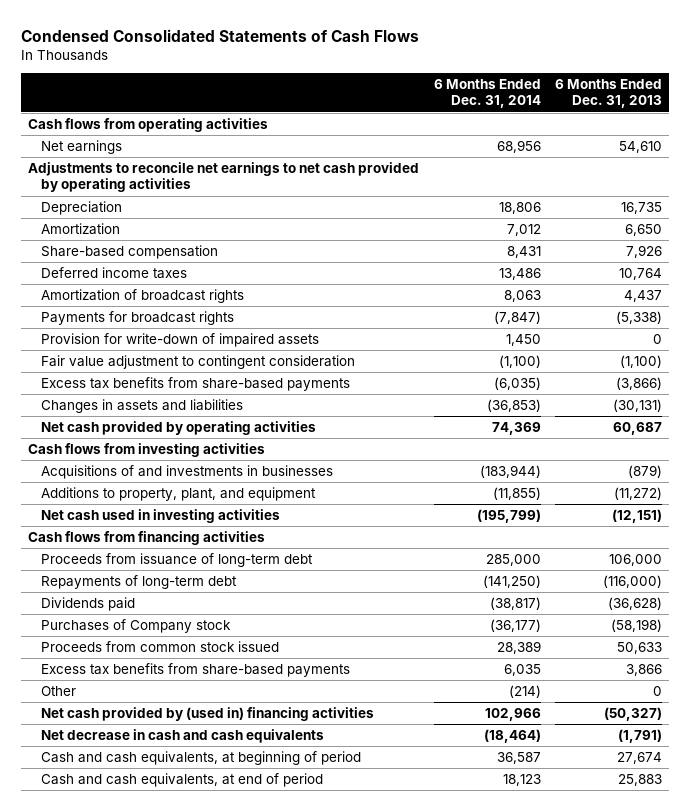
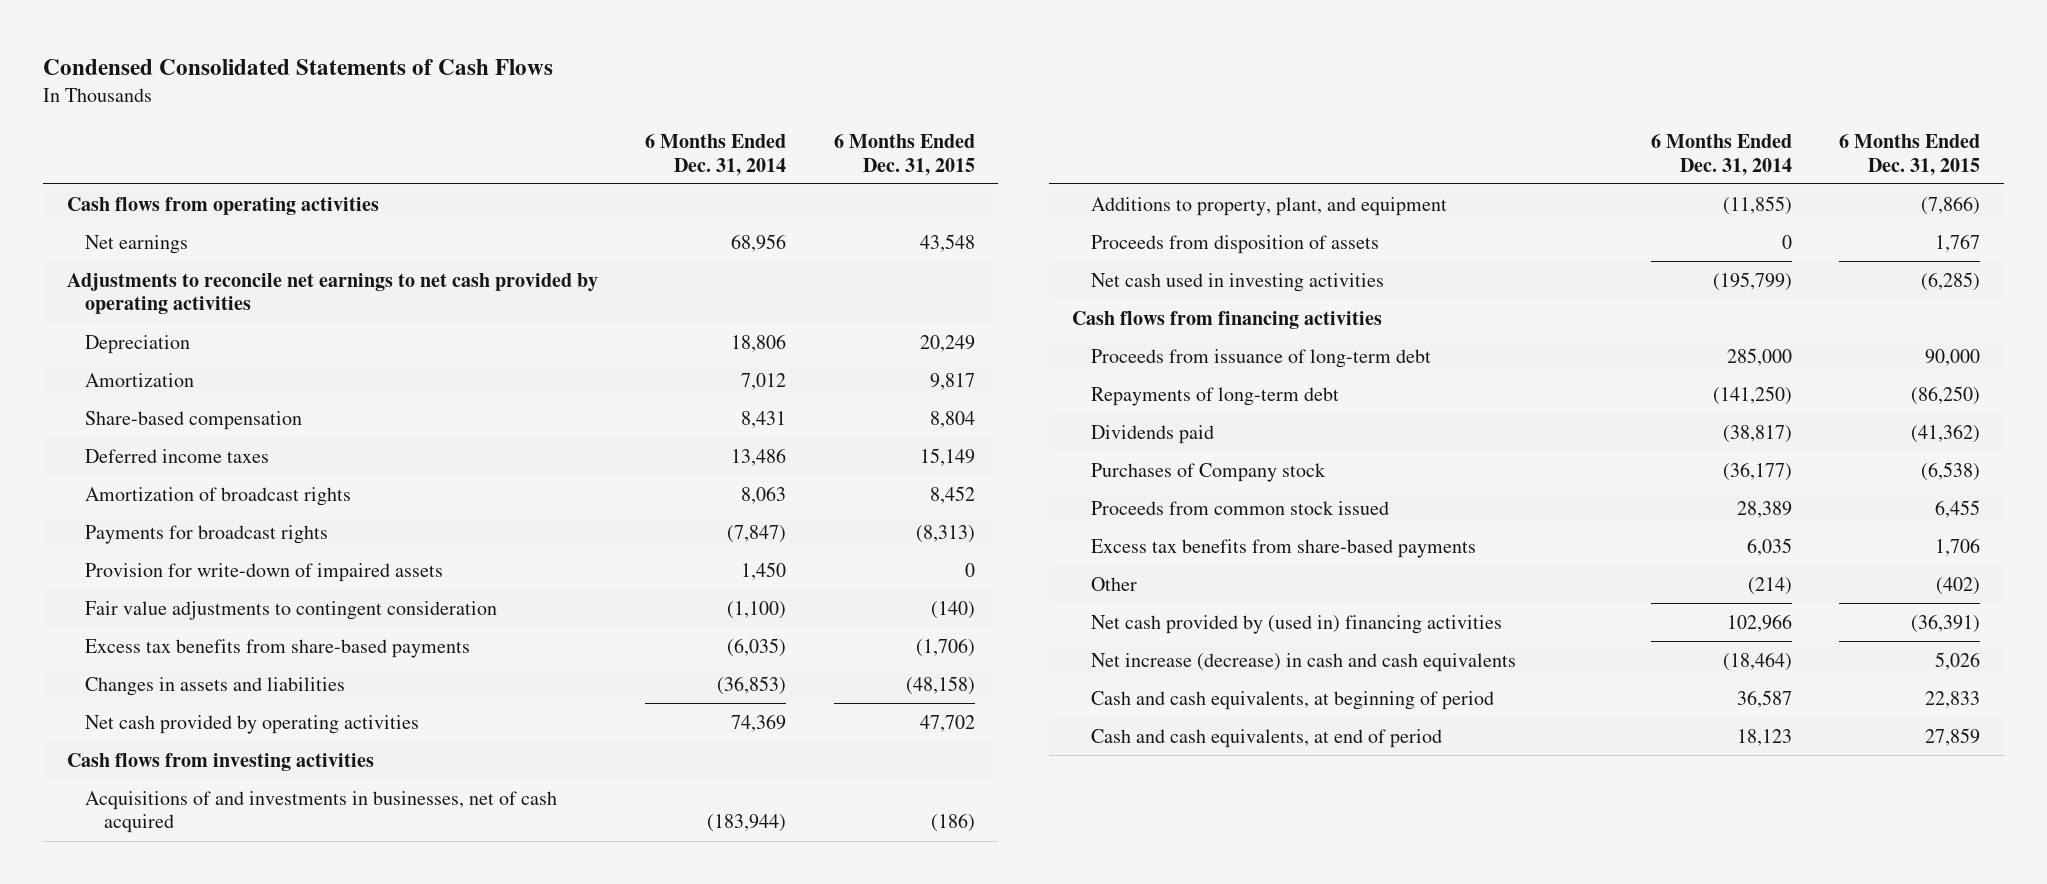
[555,78,663,109] 6 Months Ended Dec. 31, 2013 -> none
none -> [833,133,975,176] 6 Months Ended Dec. 31, 2015
[41,354,356,369] Fair value adjustment to contingent consideration -> [85,600,498,620] Fair value adjustments to contingent consideration
[41,464,334,479] Acquisitions of and investments in businesses -> [85,790,558,834] Acquisitions of and investments in businesses, net of cash acquired
none -> [1090,234,1379,254] Proceeds from disposition of assets
[41,728,325,743] Net decrease in cash and cash equivalents -> [1090,652,1516,672] Net increase (decrease) in cash and cash equivalents

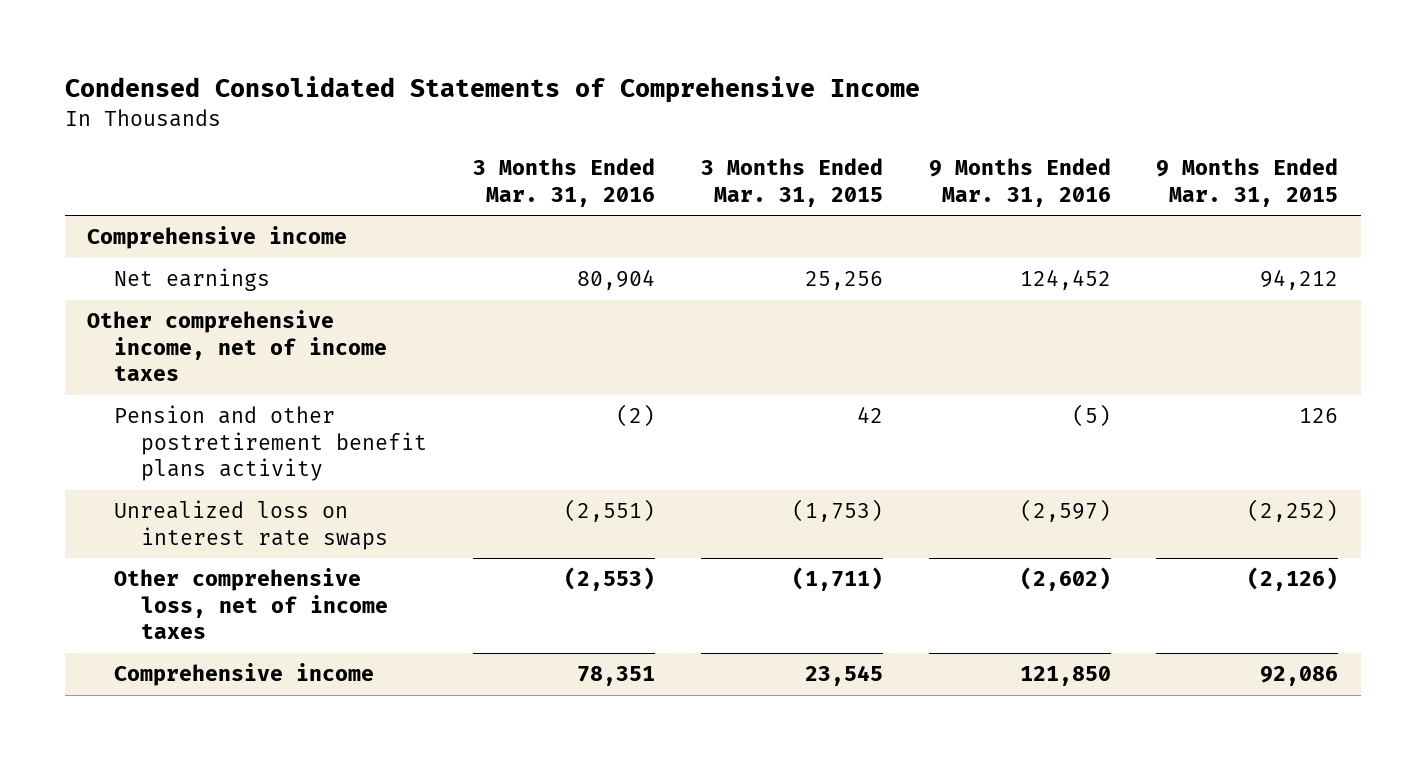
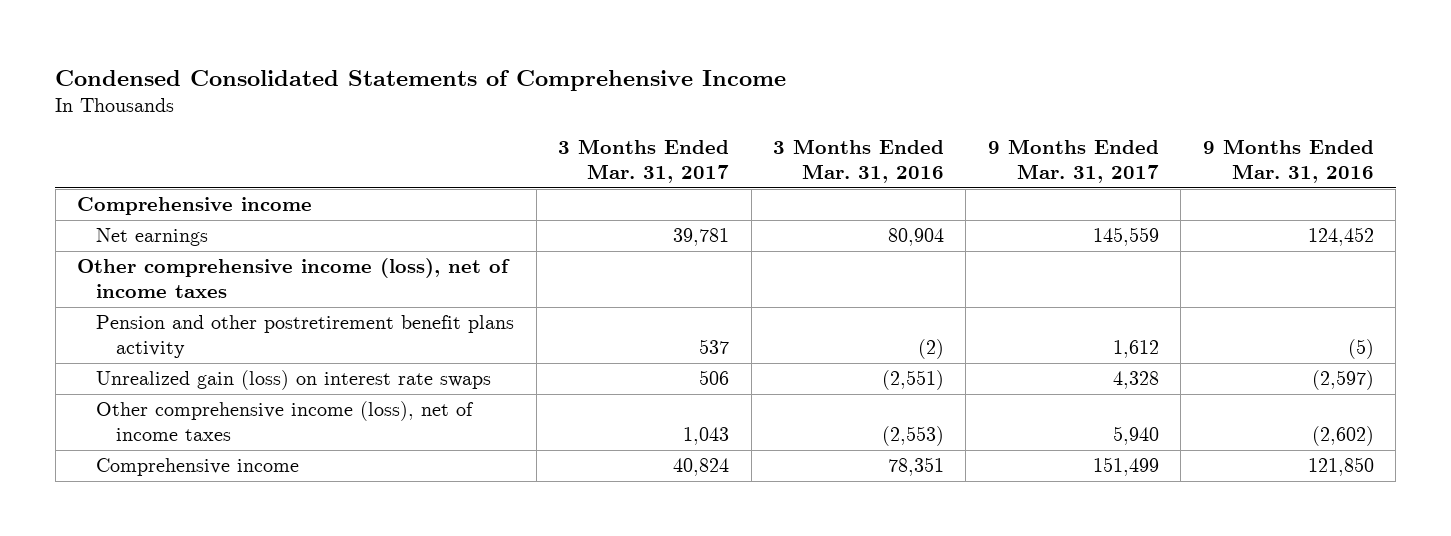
[700,158,883,207] 3 Months Ended Mar. 31, 2015 -> none
[1156,158,1339,207] 9 Months Ended Mar. 31, 2015 -> none
none -> [558,139,730,183] 3 Months Ended Mar. 31, 2017
none -> [987,139,1159,183] 9 Months Ended Mar. 31, 2017
[87,310,388,382] Other comprehensive income, net of income taxes -> [77,258,511,299] Other comprehensive income (loss), net of income taxes
[114,500,388,550] Unrealized loss on interest rate swaps -> [96,370,492,391] Unrealized gain (loss) on interest rate swaps
[114,568,388,640] Other comprehensive loss, net of income taxes -> [96,401,475,442] Other comprehensive income (loss), net of income taxes

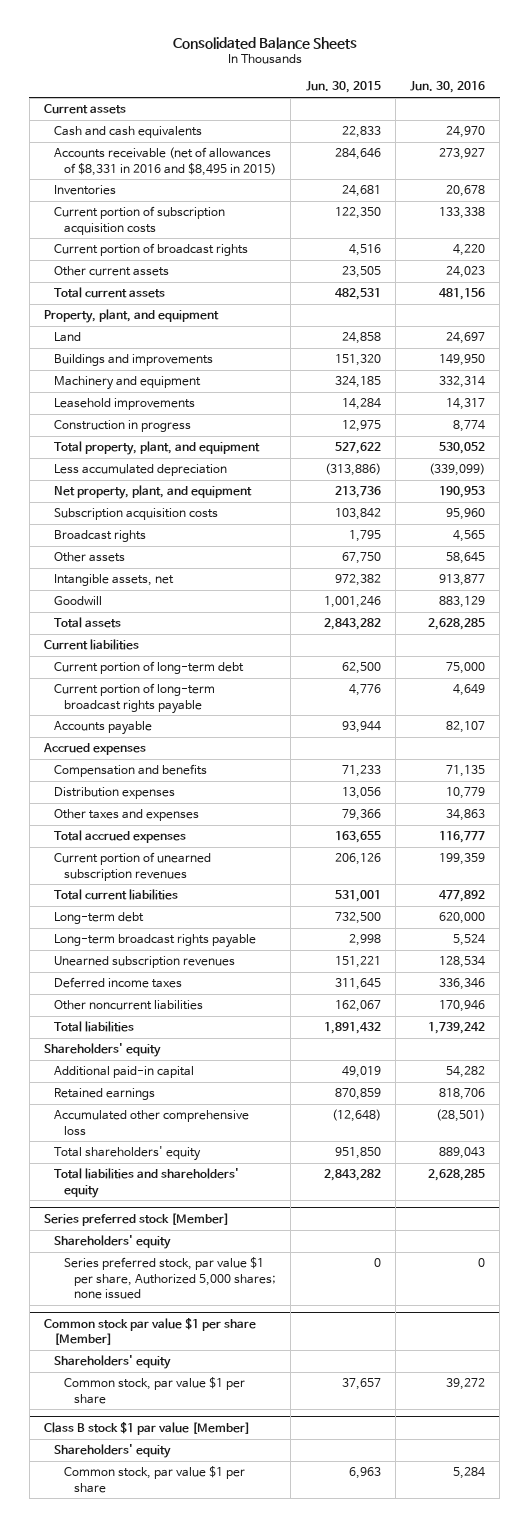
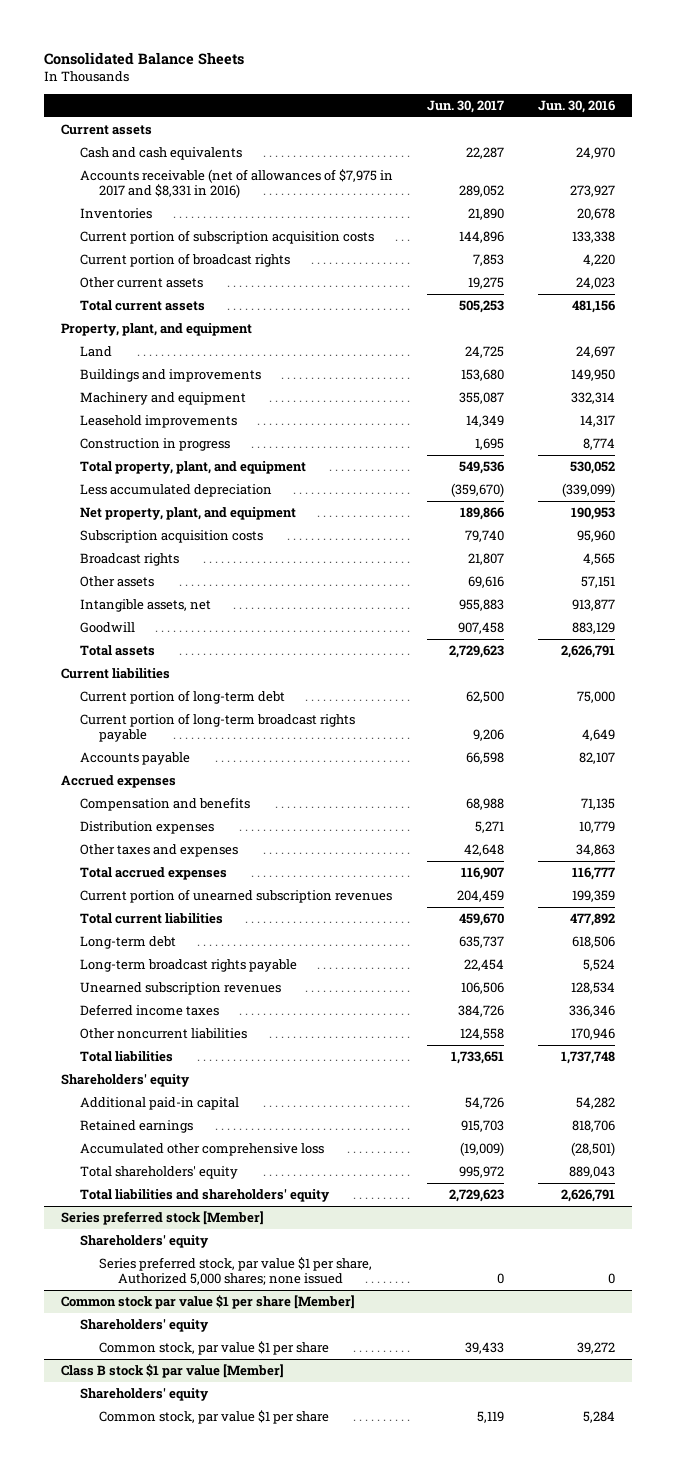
[305,81,381,94] Jun. 30, 2015 -> none
none -> [426,99,504,113] Jun. 30, 2017
[54,147,277,176] Accounts receivable (net of allowances of $8,331 in 2016 and $8,495 in 2015) -> [79,168,393,199] Accounts receivable (net of allowances of $7,975 in 2017 and $8,331 in 2016)
[446,552,486,565] 58,645 -> [580,575,615,588] 57,151
[428,618,486,631] 2,628,285 -> [560,644,615,658] 2,626,791
[439,912,486,925] 620,000 -> [571,935,615,948] 618,506
[428,1022,486,1035] 1,739,242 -> [560,1050,615,1064] 1,737,748
[428,1169,486,1182] 2,628,285 -> [560,1188,615,1202] 2,626,791

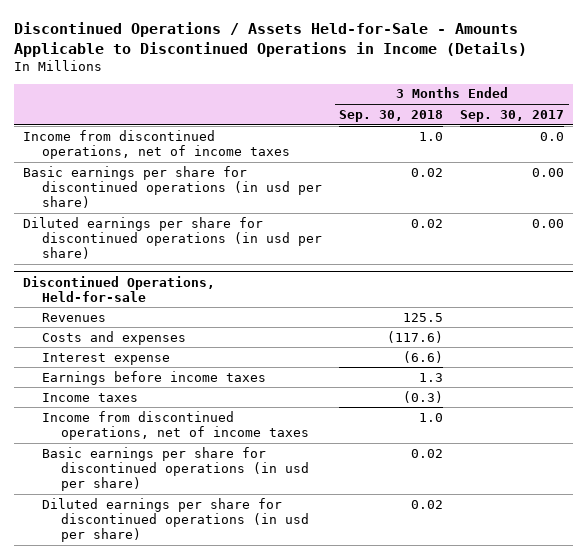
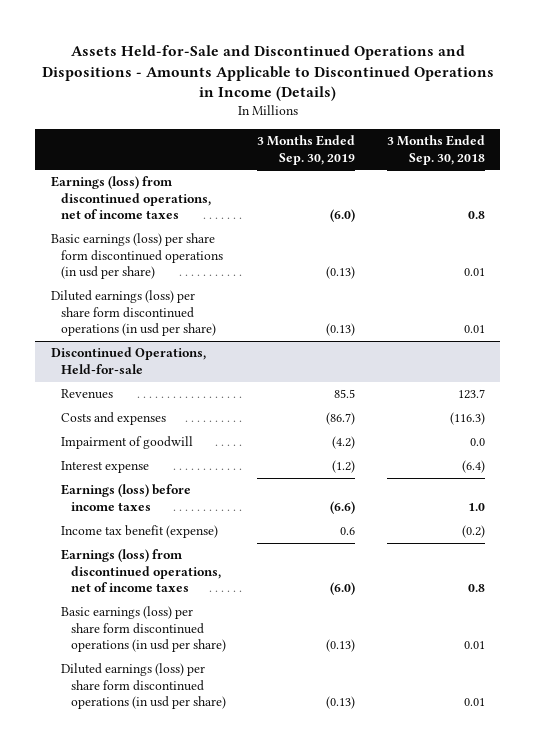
[14,21,528,57] Discontinued Operations / Assets Held-for-Sale - Amounts Applicable to Discontinued Operations in Income (Details) -> [41,45,494,102] Assets Held-for-Sale and Discontinued Operations and Dispositions - Amounts Applicable to Discontinued Operations in Income (Details)
[460,109,565,122] Sep. 30, 2017 -> none
none -> [257,135,356,165] 3 Months Ended Sep. 30, 2019
[22,129,290,160] Income from discontinued operations, net of income taxes -> [50,176,212,220] Earnings (loss) from discontinued operations, net of income taxes
[419,131,444,141] 1.0 -> [467,211,485,220] 0.8
[22,165,322,209] Basic earnings per share for discontinued operations (in usd per share) -> [50,233,224,280] Basic earnings (loss) per share form discontinued operations (in usd per share)
[411,167,444,177] 0.02 -> [463,268,485,277] 0.01
[22,216,322,260] Diluted earnings per share for discontinued operations (in usd per share) -> [50,290,217,337] Diluted earnings (loss) per share form discontinued operations (in usd per share)
[411,218,444,228] 0.02 -> [463,325,485,334] 0.01
[403,312,444,322] 125.5 -> [457,389,485,400] 123.7
[387,330,444,343] (117.6) -> [449,412,485,426] (116.3)
none -> [61,436,194,450] Impairment of goodwill
[403,350,444,363] (6.6) -> [461,460,485,474] (6.4)
[41,370,266,385] Earnings before income taxes -> [61,484,192,511] Earnings (loss) before income taxes
[419,372,444,382] 1.3 -> [467,502,485,511] 1.0
[41,392,138,402] Income taxes -> [61,525,219,539] Income tax benefit (expense)
[403,390,444,403] (0.3) -> [461,525,485,539] (0.2)
[41,410,309,441] Income from discontinued operations, net of income taxes -> [61,549,222,593] Earnings (loss) from discontinued operations, net of income taxes
[419,412,444,422] 1.0 -> [467,584,485,593] 0.8
[41,446,309,492] Basic earnings per share for discontinued operations (in usd per share) -> [61,606,227,653] Basic earnings (loss) per share form discontinued operations (in usd per share)
[411,448,444,458] 0.02 -> [463,641,485,650] 0.01
[41,497,309,543] Diluted earnings per share for discontinued operations (in usd per share) -> [61,663,227,710] Diluted earnings (loss) per share form discontinued operations (in usd per share)
[411,499,444,509] 0.02 -> [463,698,485,707] 0.01

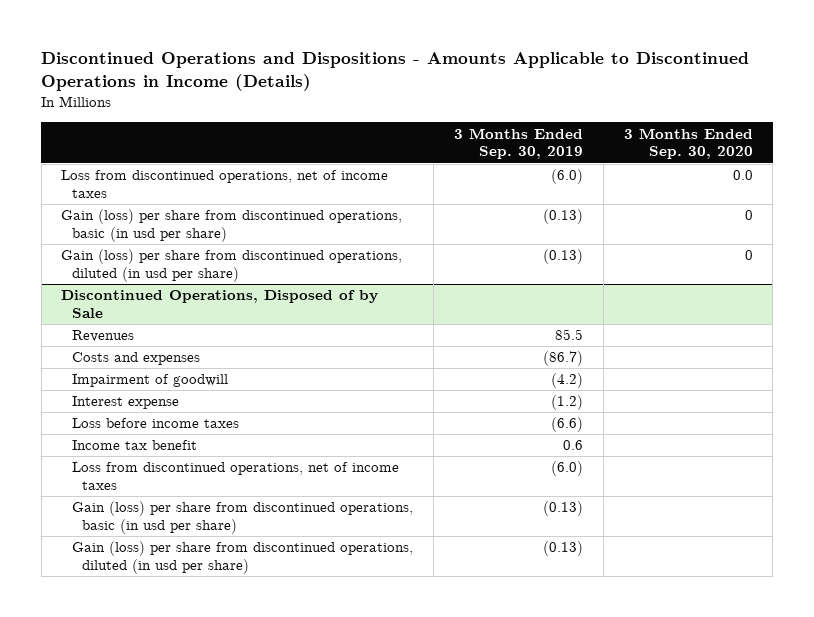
[41,45,494,102] Assets Held-for-Sale and Discontinued Operations and Dispositions - Amounts Applicable to Discontinued Operations in Income (Details) -> [41,52,750,92] Discontinued Operations and Dispositions - Amounts Applicable to Discontinued Operations in Income (Details)
[386,135,485,165] 3 Months Ended Sep. 30, 2018 -> none
none -> [623,127,753,160] 3 Months Ended Sep. 30, 2020
[50,347,206,374] Discontinued Operations, Held-for-sale -> none
[50,176,212,220] Earnings (loss) from discontinued operations, net of income taxes -> [61,170,389,199] Loss from discontinued operations, net of income taxes
[50,233,224,280] Basic earnings (loss) per share form discontinued operations (in usd per share) -> [61,209,403,243] Gain (loss) per share from discontinued operations, basic (in usd per share)
[50,290,217,337] Diluted earnings (loss) per share form discontinued operations (in usd per share) -> [61,249,403,283] Gain (loss) per share from discontinued operations, diluted (in usd per share)
none -> [61,290,379,319] Discontinued Operations, Disposed of by Sale
[61,484,192,511] Earnings (loss) before income taxes -> [71,418,239,429] Loss before income taxes
[61,525,219,539] Income tax benefit (expense) -> [71,440,197,451] Income tax benefit
[61,549,222,593] Earnings (loss) from discontinued operations, net of income taxes -> [71,462,399,491] Loss from discontinued operations, net of income taxes
[61,606,227,653] Basic earnings (loss) per share form discontinued operations (in usd per share) -> [71,501,413,535] Gain (loss) per share from discontinued operations, basic (in usd per share)
[61,663,227,710] Diluted earnings (loss) per share form discontinued operations (in usd per share) -> [71,541,413,575] Gain (loss) per share from discontinued operations, diluted (in usd per share)

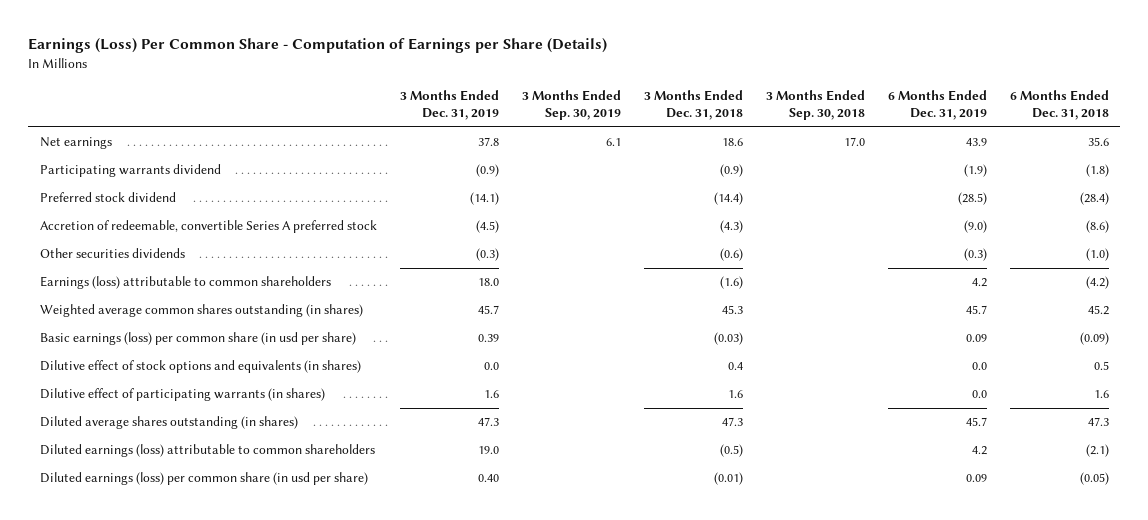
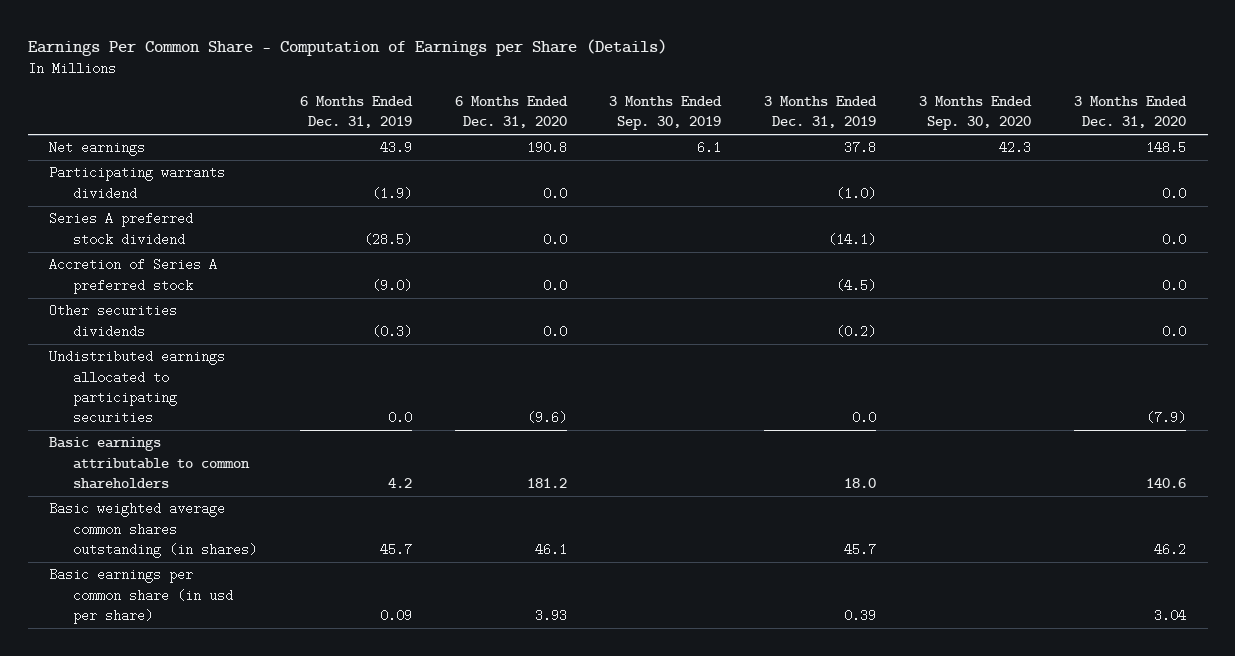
[28,38,608,54] Earnings (Loss) Per Common Share - Computation of Earnings per Share (Details) -> [27,38,667,56] Earnings Per Common Share - Computation of Earnings per Share (Details)
[643,89,743,121] 3 Months Ended Dec. 31, 2018 -> none
[765,89,865,121] 3 Months Ended Sep. 30, 2018 -> none
[1009,89,1109,121] 6 Months Ended Dec. 31, 2018 -> none
none -> [454,96,568,129] 6 Months Ended Dec. 31, 2020
none -> [919,96,1033,131] 3 Months Ended Sep. 30, 2020
none -> [1074,96,1188,129] 3 Months Ended Dec. 31, 2020
[39,360,361,374] Dilutive effect of stock options and equivalents (in shares) -> none
[39,388,325,402] Dilutive effect of participating warrants (in shares) -> none
[39,416,298,430] Diluted average shares outstanding (in shares) -> none
[39,444,375,458] Diluted earnings (loss) attributable to common shareholders -> none
[39,472,368,486] Diluted earnings (loss) per common share (in usd per share) -> none
[475,164,499,178] (0.9) -> [836,186,877,200] (1.0)
[39,192,176,203] Preferred stock dividend -> [49,212,194,246] Series A preferred stock dividend
[39,220,377,234] Accretion of redeemable, convertible Series A preferred stock -> [49,258,218,294] Accretion of Series A preferred stock
[475,248,499,262] (0.3) -> [836,324,877,338] (0.2)
none -> [49,350,226,425] Undistributed earnings allocated to participating securities
[39,276,331,290] Earnings (loss) attributable to common shareholders -> [49,437,250,490] Basic earnings attributable to common shareholders
[39,304,363,318] Weighted average common shares outstanding (in shares) -> [49,502,257,559] Basic weighted average common shares outstanding (in shares)
[39,332,356,346] Basic earnings (loss) per common share (in usd per share) -> [49,568,233,625] Basic earnings per common share (in usd per share)

